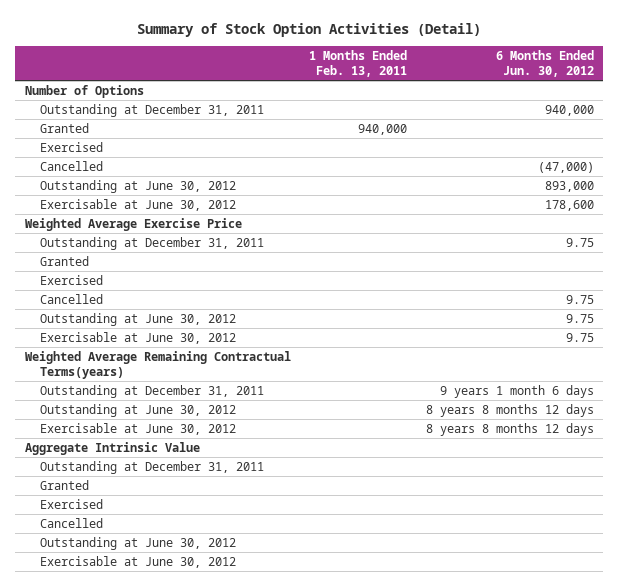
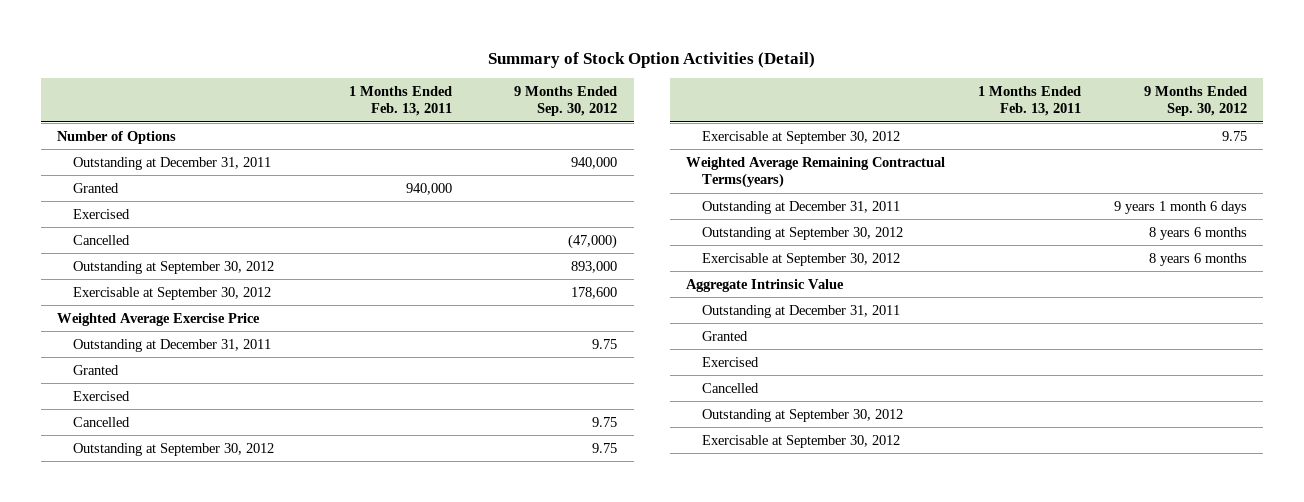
[495,50,594,77] 6 Months Ended Jun. 30, 2012 -> none
none -> [514,86,618,117] 9 Months Ended Sep. 30, 2012
[40,180,237,194] Outstanding at June 30, 2012 -> [72,260,274,274] Outstanding at September 30, 2012
[40,199,237,212] Exercisable at June 30, 2012 -> [72,286,271,300] Exercisable at September 30, 2012
[40,313,237,327] Outstanding at June 30, 2012 -> [72,442,274,456] Outstanding at September 30, 2012
[40,332,237,345] Exercisable at June 30, 2012 -> [702,130,901,144] Exercisable at September 30, 2012
[40,404,237,418] Outstanding at June 30, 2012 -> [702,226,904,240] Outstanding at September 30, 2012
[40,423,237,436] Exercisable at June 30, 2012 -> [702,252,901,266] Exercisable at September 30, 2012
[40,537,237,551] Outstanding at June 30, 2012 -> [702,408,904,422] Outstanding at September 30, 2012
[40,556,237,569] Exercisable at June 30, 2012 -> [702,434,901,448] Exercisable at September 30, 2012

